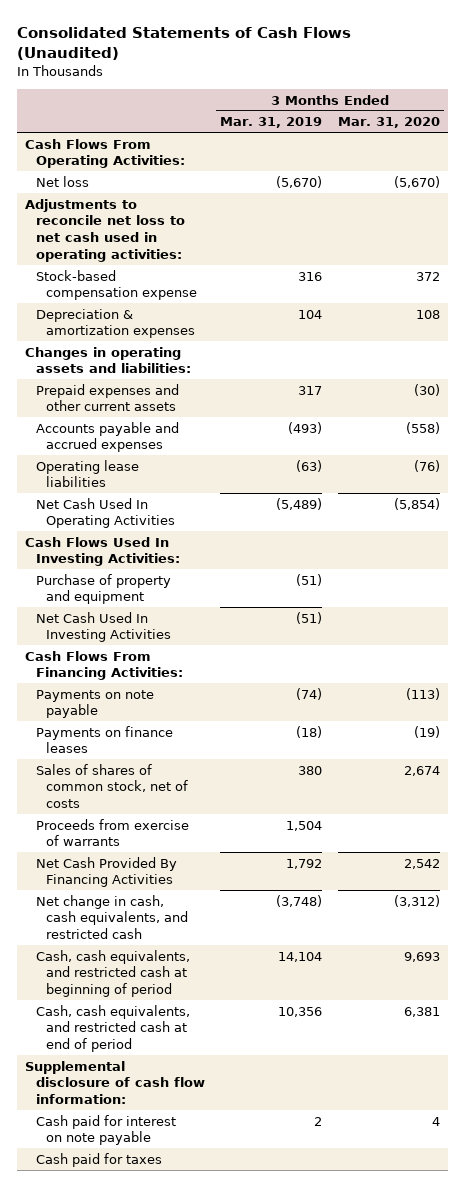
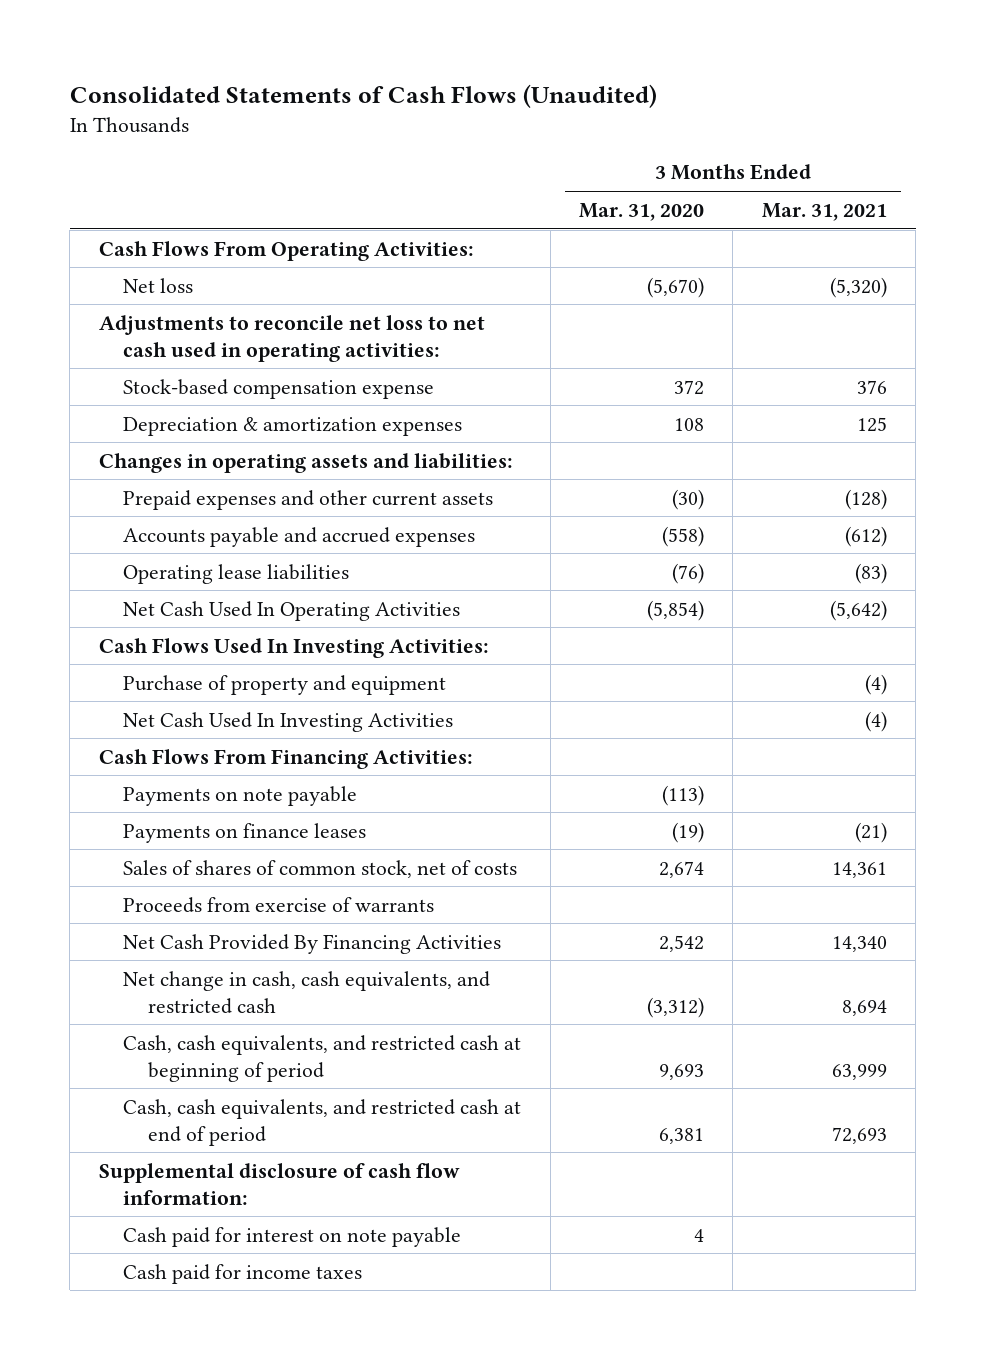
[220,117,323,129] Mar. 31, 2019 -> none
none -> [761,202,887,221] Mar. 31, 2021
[35,1152,162,1167] Cash paid for taxes -> [123,1263,363,1284] Cash paid for income taxes

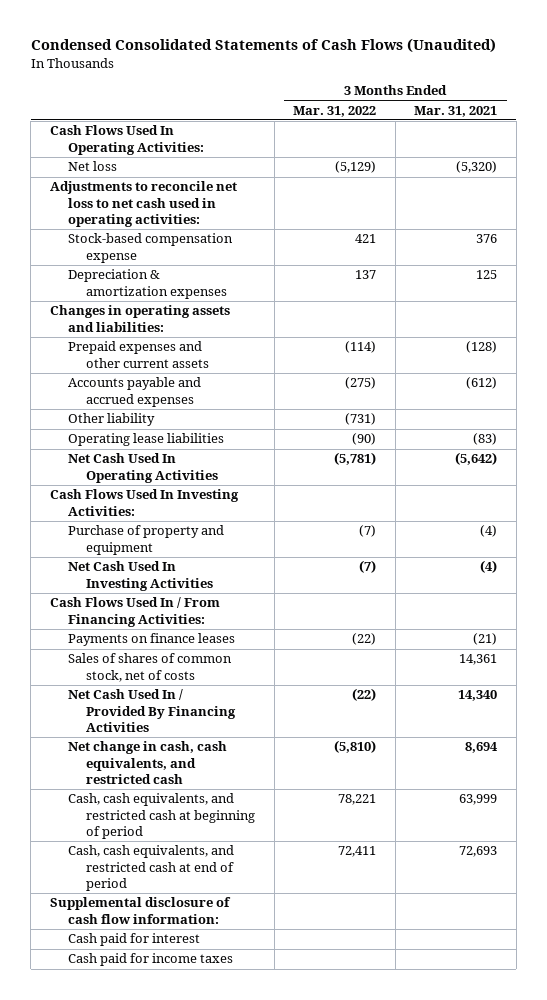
[69,84,657,109] Consolidated Statements of Cash Flows (Unaudited) -> [30,38,496,54] Condensed Consolidated Statements of Cash Flows (Unaudited)
[578,202,704,221] Mar. 31, 2020 -> none
none -> [293,105,377,117] Mar. 31, 2022
[98,240,474,261] Cash Flows From Operating Activities: -> [49,125,204,155] Cash Flows Used In Operating Activities:
none -> [67,413,155,427] Other liability
[123,785,358,806] Payments on note payable -> none
[98,748,473,769] Cash Flows From Financing Activities: -> [49,597,220,627] Cash Flows Used In / From Financing Activities:
[123,896,435,913] Proceeds from exercise of warrants -> none
[123,933,502,954] Net Cash Provided By Financing Activities -> [67,689,237,732] Net Cash Used In / Provided By Financing Activities
[123,1226,462,1247] Cash paid for interest on note payable -> [67,933,200,947] Cash paid for interest

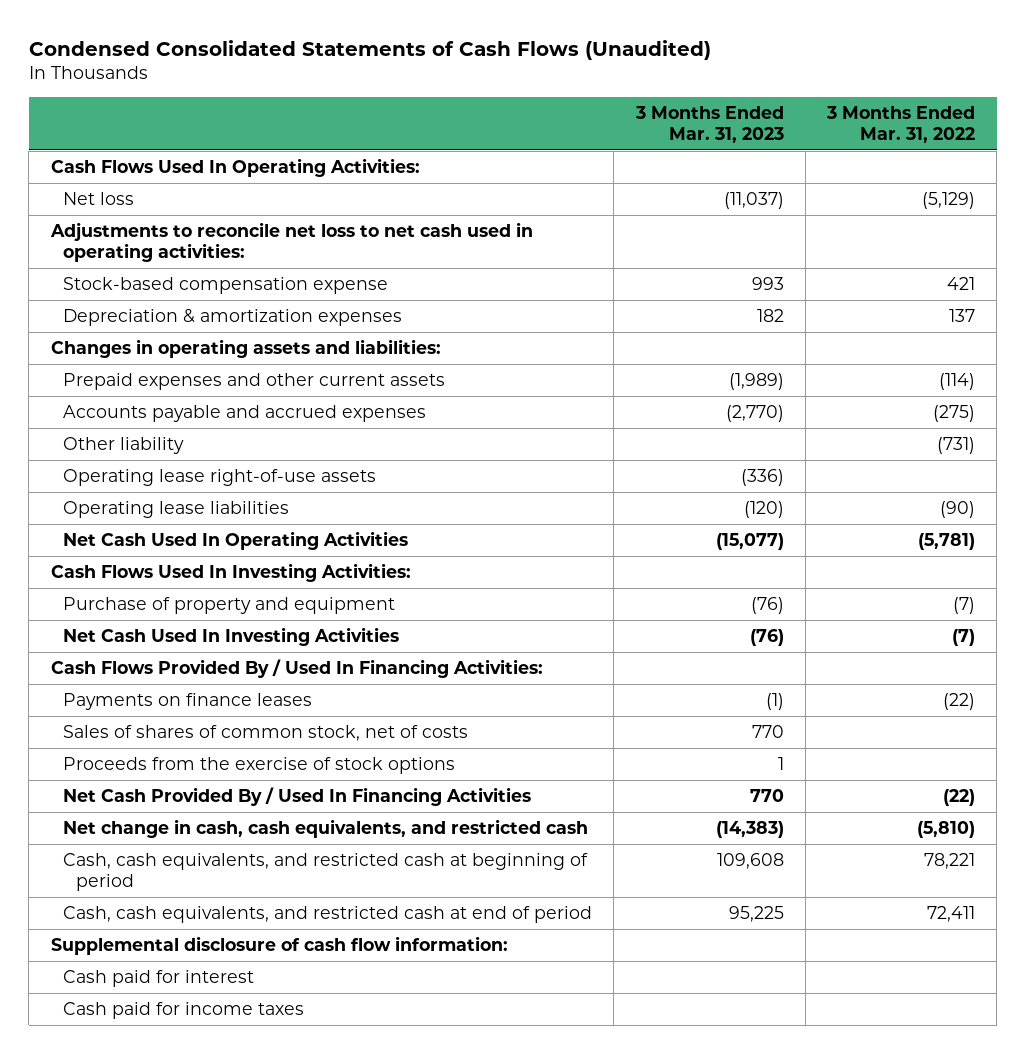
[414,105,498,117] Mar. 31, 2021 -> none
none -> [634,105,784,143] 3 Months Ended Mar. 31, 2023
none -> [63,469,377,487] Operating lease right-of-use assets
[49,597,220,627] Cash Flows Used In / From Financing Activities: -> [50,659,543,679] Cash Flows Provided By / Used In Financing Activities:
none -> [63,757,456,775] Proceeds from the exercise of stock options
[67,689,237,732] Net Cash Used In / Provided By Financing Activities -> [63,787,532,807] Net Cash Provided By / Used In Financing Activities

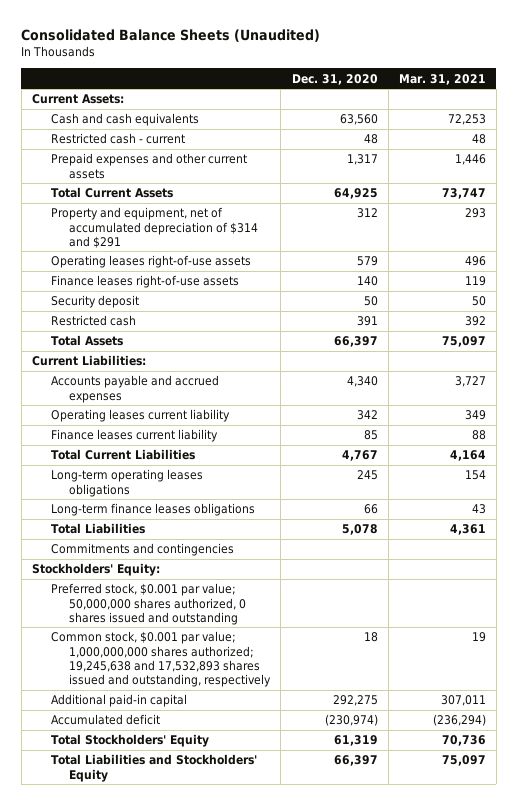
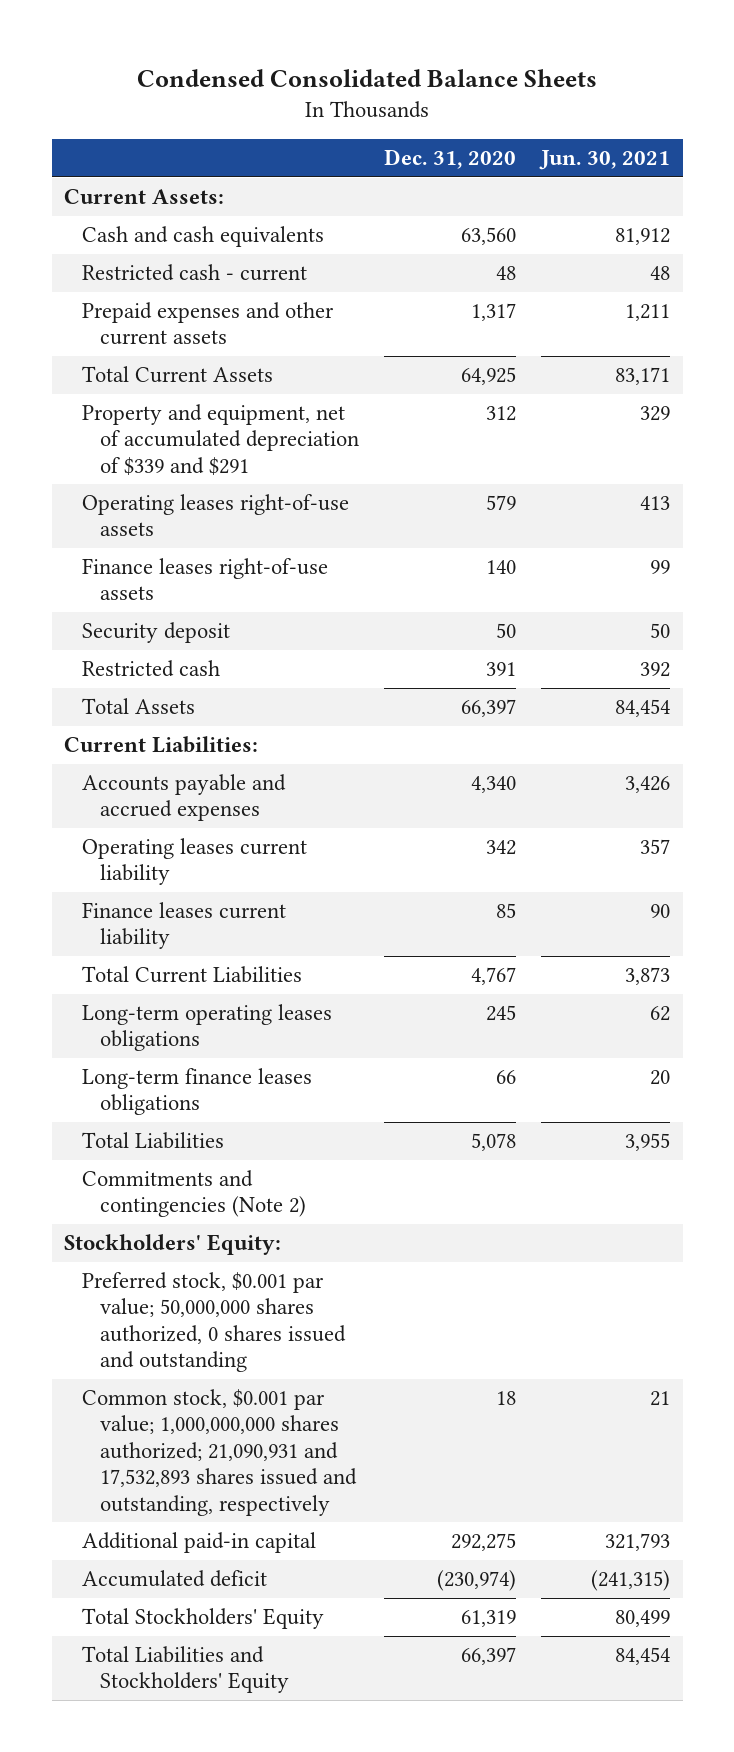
[21,29,321,43] Consolidated Balance Sheets (Unaudited) -> [137,68,598,87] Condensed Consolidated Balance Sheets
[398,73,486,85] Mar. 31, 2021 -> none
none -> [539,150,671,171] Jun. 30, 2021
[50,207,259,248] Property and equipment, net of accumulated depreciation of $314 and $291 -> [82,404,359,476] Property and equipment, net of accumulated depreciation of $339 and $291
[50,543,234,557] Commitments and contingencies -> [82,1170,306,1218] Commitments and contingencies (Note 2)
[50,631,272,688] Common stock, $0.001 par value; 1,000,000,000 shares authorized; 19,245,638 and 17,532,893 shares issued and outstanding, respectively -> [82,1389,357,1516] Common stock, $0.001 par value; 1,000,000,000 shares authorized; 21,090,931 and 17,532,893 shares issued and outstanding, respectively

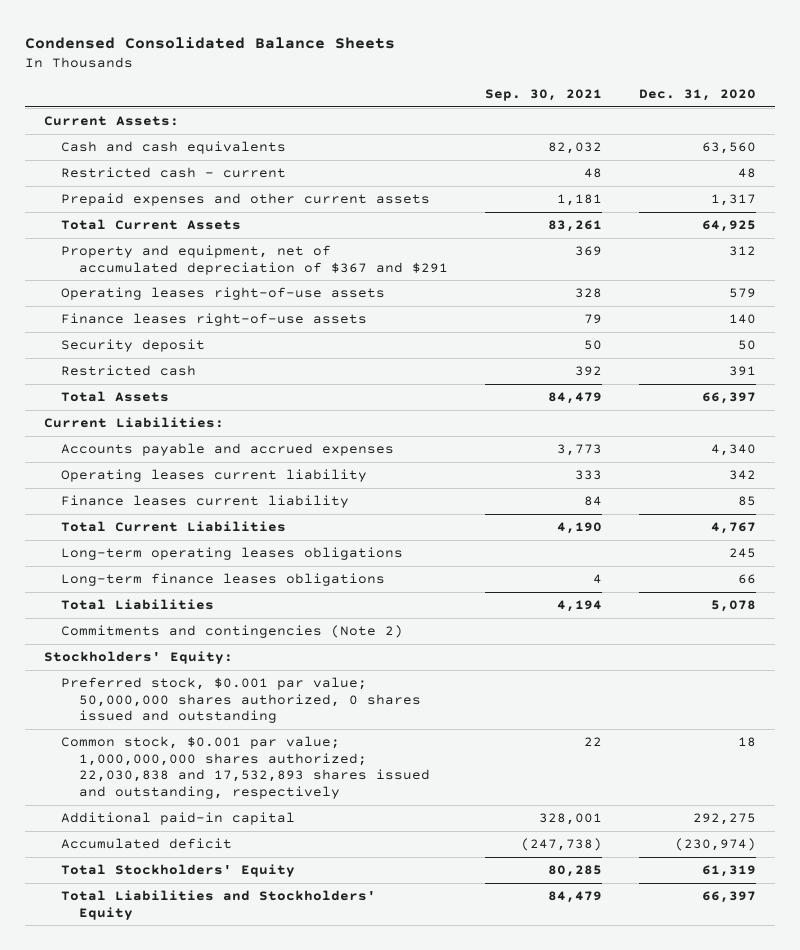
[539,150,671,171] Jun. 30, 2021 -> none
none -> [484,89,602,102] Sep. 30, 2021
[82,404,359,476] Property and equipment, net of accumulated depreciation of $339 and $291 -> [61,245,448,275] Property and equipment, net of accumulated depreciation of $367 and $291
[82,1389,357,1516] Common stock, $0.001 par value; 1,000,000,000 shares authorized; 21,090,931 and 17,532,893 shares issued and outstanding, respectively -> [61,736,430,800] Common stock, $0.001 par value; 1,000,000,000 shares authorized; 22,030,838 and 17,532,893 shares issued and outstanding, respectively

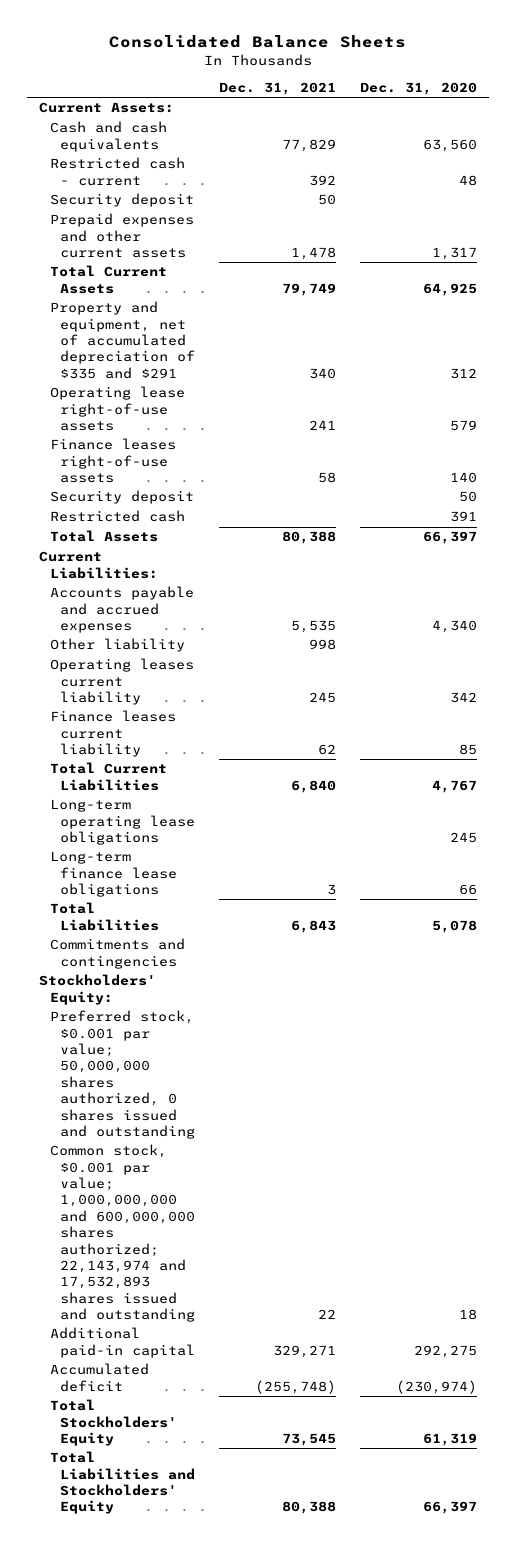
[25,36,396,49] Condensed Consolidated Balance Sheets -> [109,35,407,49] Consolidated Balance Sheets
[484,89,602,102] Sep. 30, 2021 -> none
none -> [219,82,337,96] Dec. 31, 2021
none -> [49,193,194,208] Security deposit
[61,245,448,275] Property and equipment, net of accumulated depreciation of $367 and $291 -> [49,301,196,379] Property and equipment, net of accumulated depreciation of $335 and $291
[61,287,386,301] Operating leases right-of-use assets -> [49,386,185,432] Operating lease right-of-use assets
none -> [49,638,185,653] Other liability
[61,547,404,561] Long-term operating leases obligations -> [49,799,196,846] Long-term operating lease obligations
[61,573,386,587] Long-term finance leases obligations -> [49,851,178,898] Long-term finance lease obligations
[61,625,404,639] Commitments and contingencies (Note 2) -> [49,938,185,969] Commitments and contingencies
[61,736,430,800] Common stock, $0.001 par value; 1,000,000,000 shares authorized; 22,030,838 and 17,532,893 shares issued and outstanding, respectively -> [49,1144,196,1322] Common stock, $0.001 par value; 1,000,000,000 and 600,000,000 shares authorized; 22,143,974 and 17,532,893 shares issued and outstanding

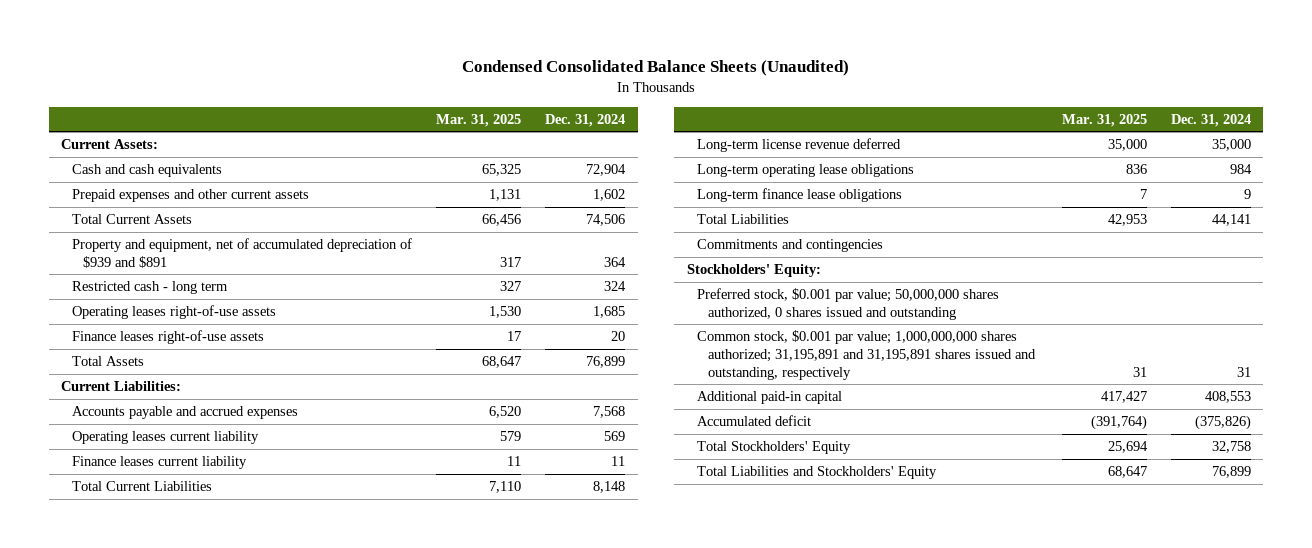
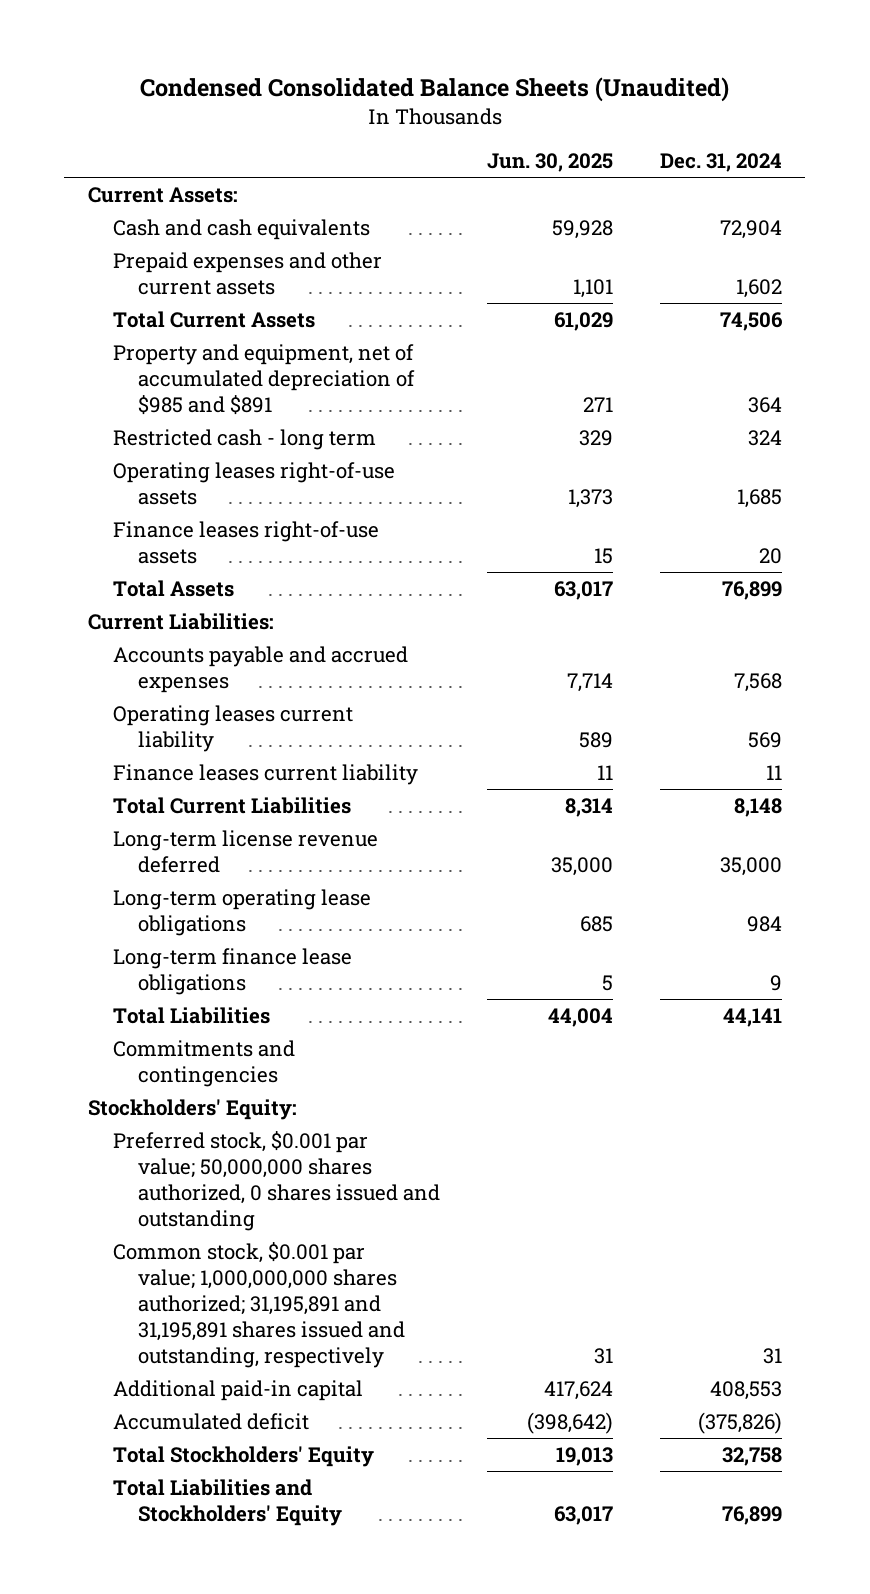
[436,113,522,127] Mar. 31, 2025 -> none
none -> [486,153,613,173] Jun. 30, 2025
[72,238,413,268] Property and equipment, net of accumulated depreciation of $939 and $891 -> [112,343,415,416] Property and equipment, net of accumulated depreciation of $985 and $891

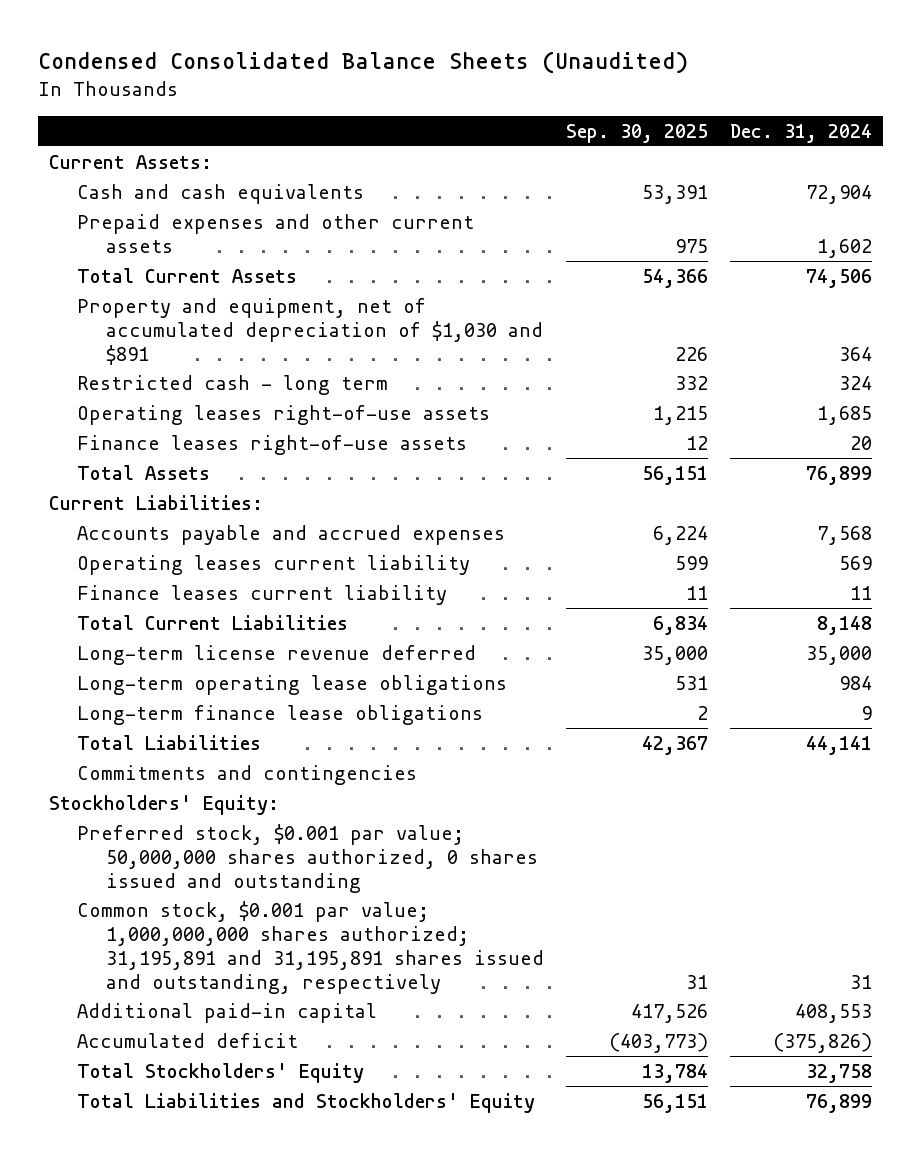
[486,153,613,173] Jun. 30, 2025 -> none
none -> [565,123,708,143] Sep. 30, 2025
[112,343,415,416] Property and equipment, net of accumulated depreciation of $985 and $891 -> [77,297,543,365] Property and equipment, net of accumulated depreciation of $1,030 and $891

